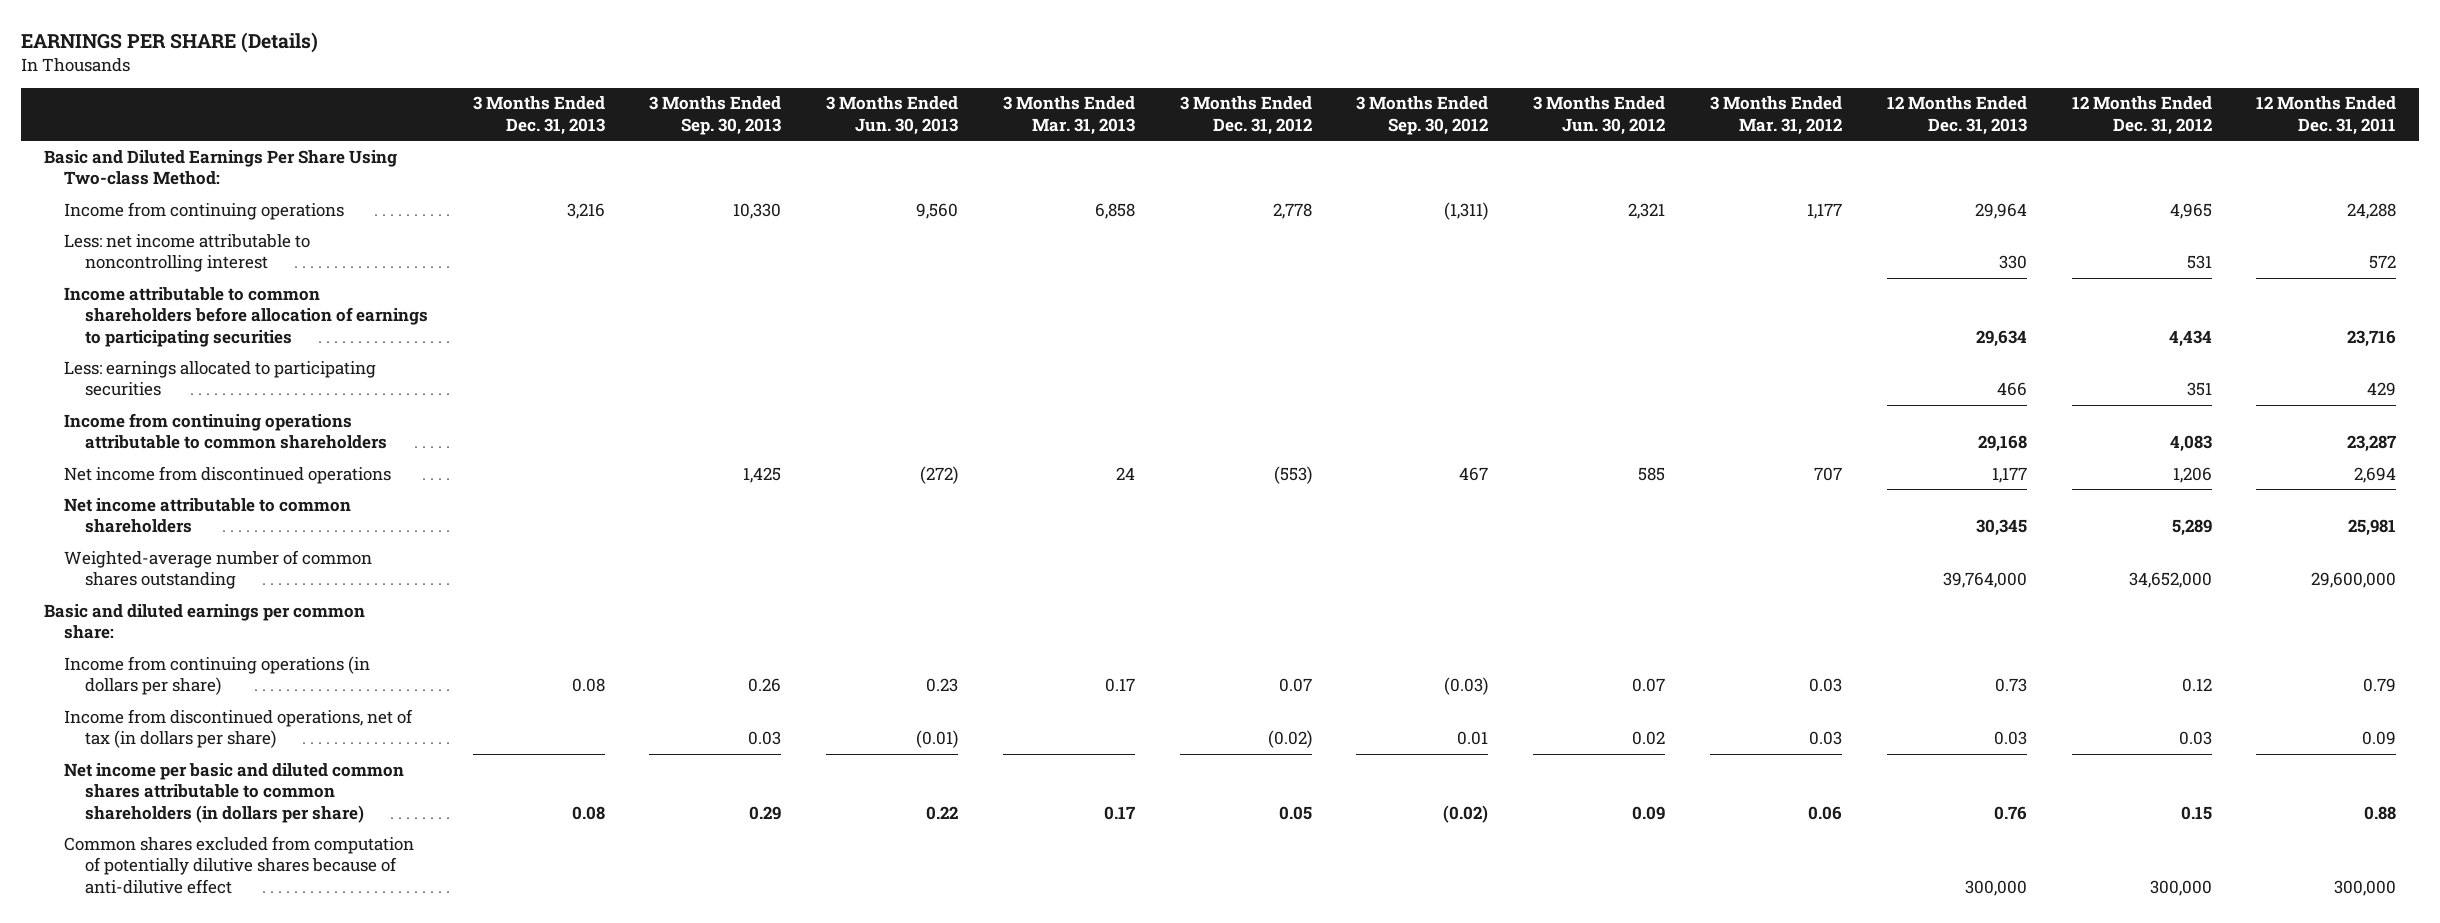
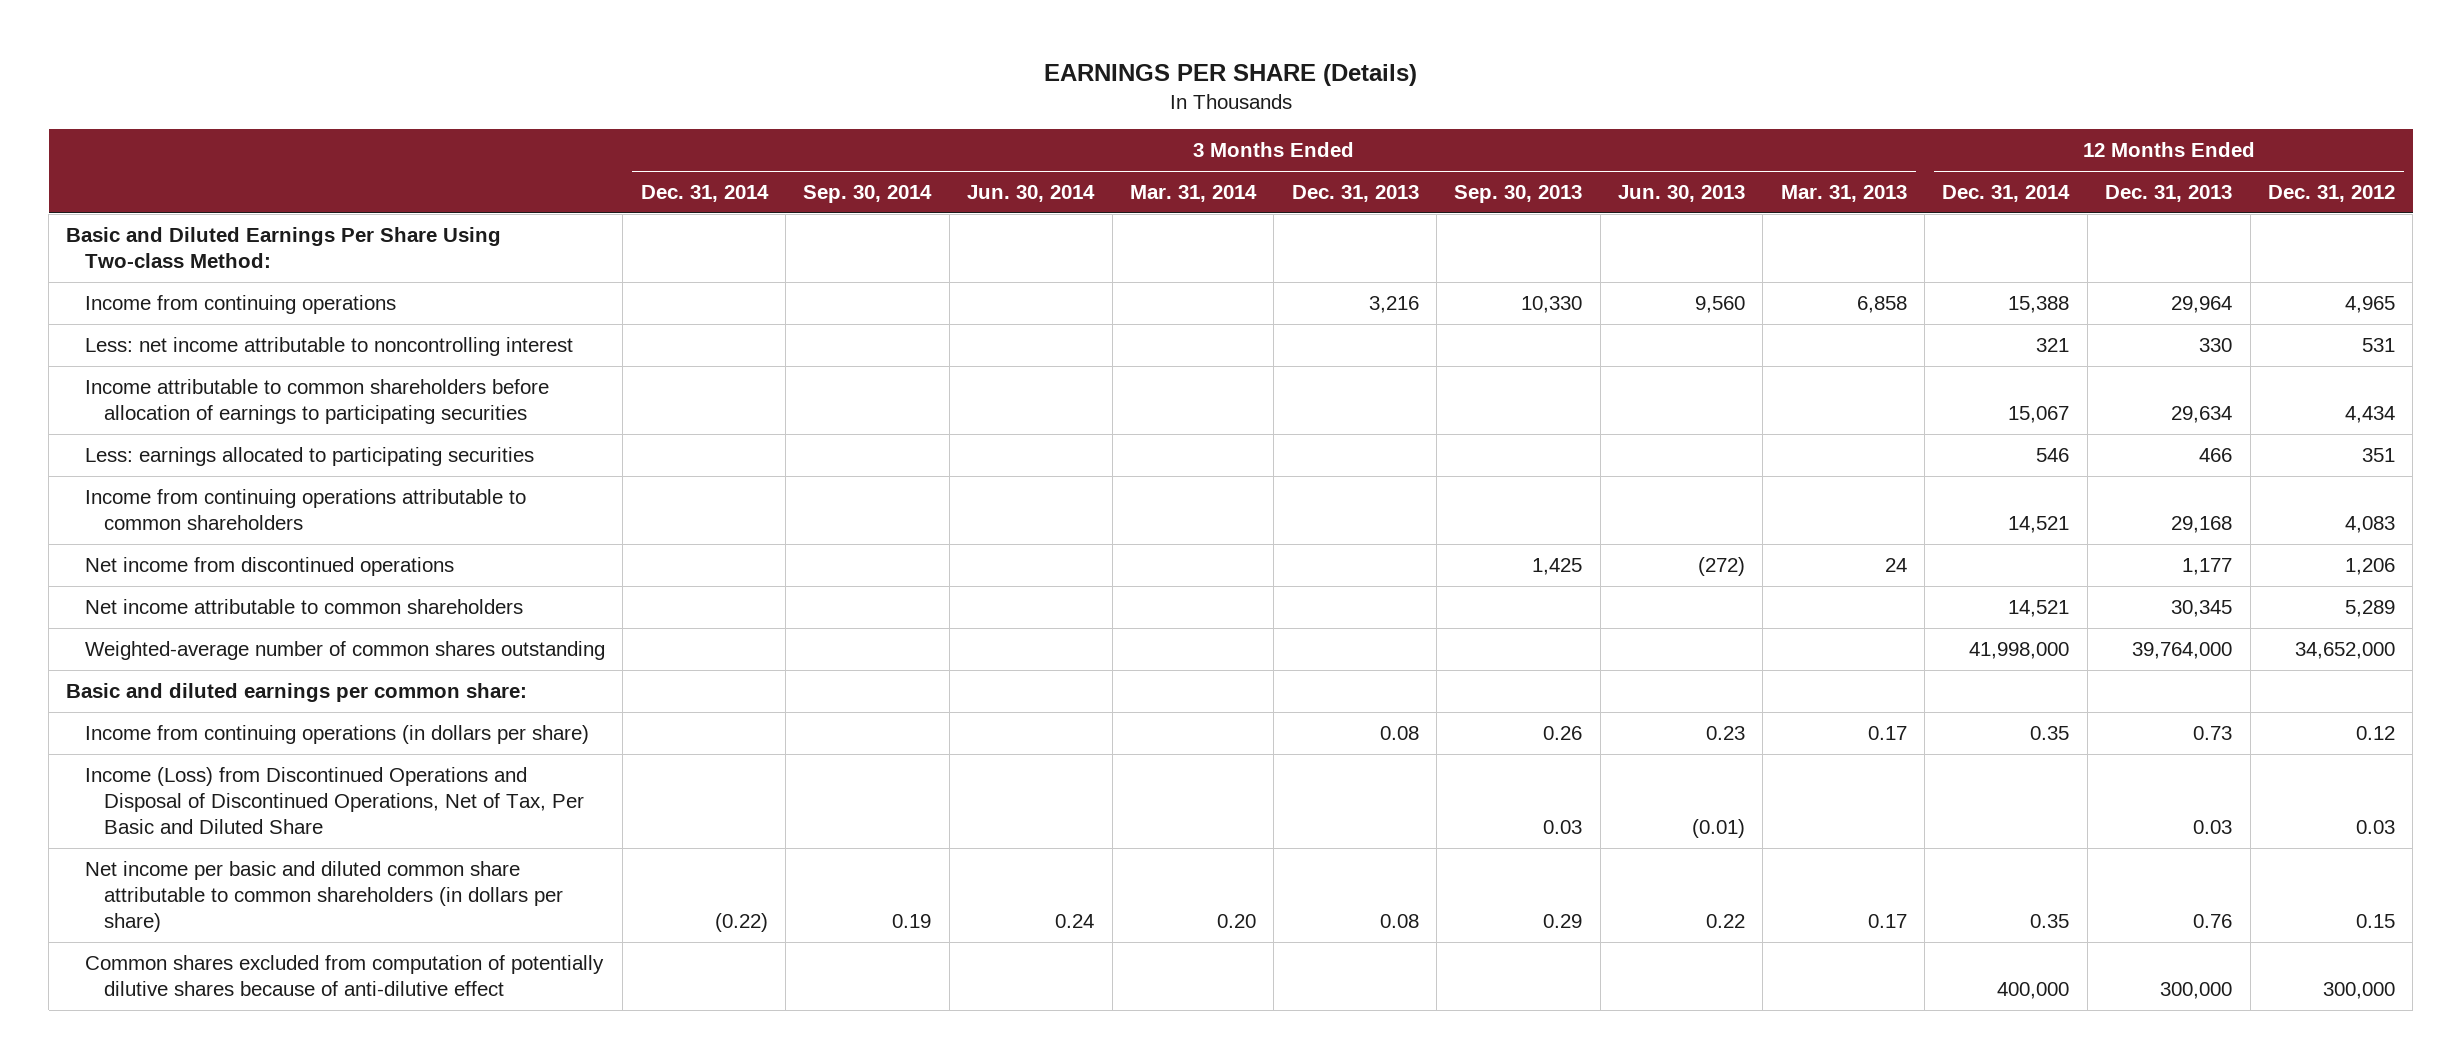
[1179,96,1312,136] 3 Months Ended Dec. 31, 2012 -> none
[1356,96,1489,136] 3 Months Ended Sep. 30, 2012 -> none
[1533,96,1666,136] 3 Months Ended Jun. 30, 2012 -> none
[1709,96,1842,136] 3 Months Ended Mar. 31, 2012 -> none
[2256,96,2397,136] 12 Months Ended Dec. 31, 2011 -> none
none -> [640,185,769,203] Dec. 31, 2014
none -> [803,185,933,204] Sep. 30, 2014
none -> [967,185,1096,203] Jun. 30, 2014
none -> [1129,185,1257,203] Mar. 31, 2014
none -> [1942,185,2071,203] Dec. 31, 2014
[64,708,414,749] Income from discontinued operations, net of tax (in dollars per share) -> [85,766,584,835] Income (Loss) from Discontinued Operations and Disposal of Discontinued Operations, Net of Tax, Per Basic and Diluted Share
[64,762,405,824] Net income per basic and diluted common shares attributable to common shareholders (in dollars per share) -> [85,860,563,933] Net income per basic and diluted common share attributable to common shareholders (in dollars per share)

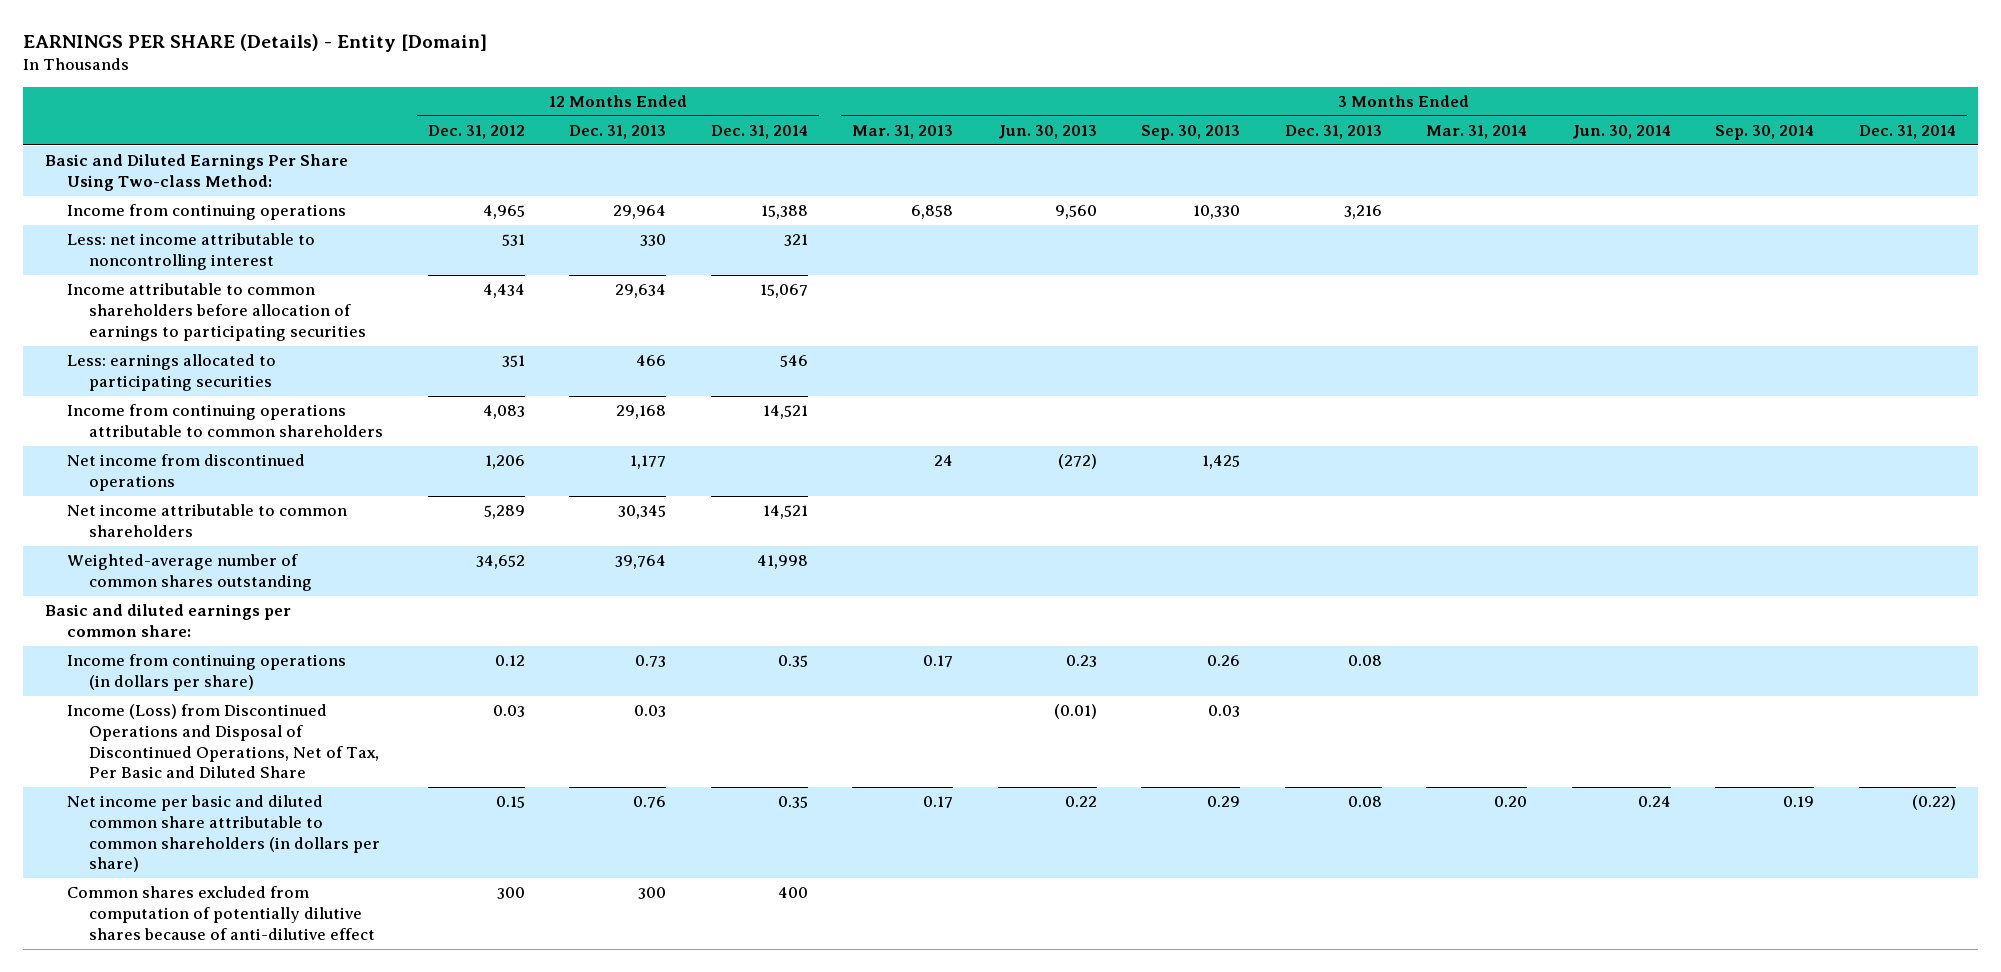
[1043,63,1417,86] EARNINGS PER SHARE (Details) -> [22,34,487,53] EARNINGS PER SHARE (Details) - Entity [Domain]
[1969,641,2070,659] 41,998,000 -> [756,555,808,570] 41,998
[2132,641,2233,659] 39,764,000 -> [615,555,667,570] 39,764
[2294,641,2395,659] 34,652,000 -> [475,555,525,570] 34,652
[1997,982,2070,1000] 400,000 -> [777,887,808,899] 400
[2160,982,2233,1000] 300,000 -> [638,887,667,900] 300
[2322,982,2395,1000] 300,000 -> [496,887,525,900] 300

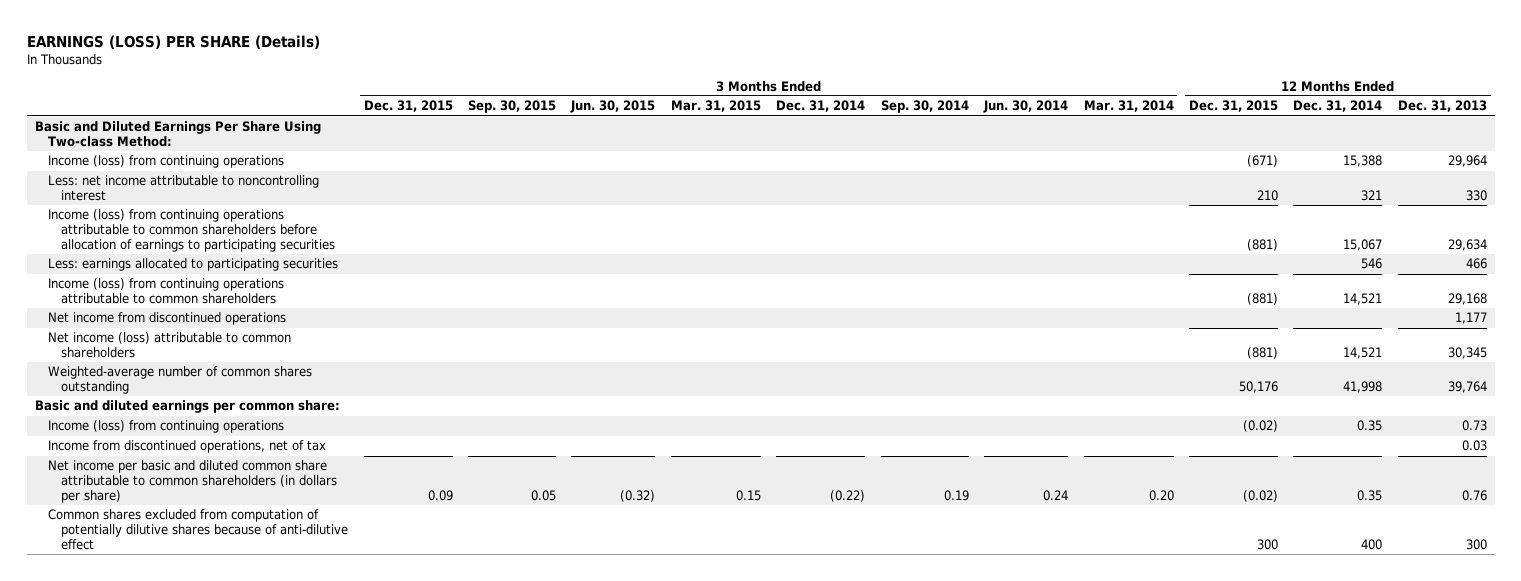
[22,34,487,53] EARNINGS PER SHARE (Details) - Entity [Domain] -> [26,34,320,49] EARNINGS (LOSS) PER SHARE (Details)
[427,124,525,139] Dec. 31, 2012 -> none
[852,124,954,139] Mar. 31, 2013 -> none
[997,124,1097,139] Jun. 30, 2013 -> none
[1141,124,1241,140] Sep. 30, 2013 -> none
[1284,124,1382,139] Dec. 31, 2013 -> none
none -> [363,100,453,113] Dec. 31, 2015
none -> [468,100,557,114] Sep. 30, 2015
none -> [570,100,656,114] Jun. 30, 2015
none -> [670,100,761,113] Mar. 31, 2015
none -> [1189,100,1279,113] Dec. 31, 2015
[67,204,347,221] Income from continuing operations -> [47,155,284,169] Income (loss) from continuing operations
[67,283,367,341] Income attributable to common shareholders before allocation of earnings to participating securities -> [47,209,336,252] Income (loss) from continuing operations attributable to common shareholders before allocation of earnings to participating securities
[67,404,384,437] Income from continuing operations attributable to common shareholders -> [47,278,284,305] Income (loss) from continuing operations attributable to common shareholders
[67,504,348,537] Net income attributable to common shareholders -> [47,332,291,359] Net income (loss) attributable to common shareholders
[67,654,347,691] Income from continuing operations (in dollars per share) -> [47,420,284,434] Income (loss) from continuing operations
[67,704,380,779] Income (Loss) from Discontinued Operations and Disposal of Discontinued Operations, Net of Tax, Per Basic and Diluted Share -> [47,440,326,454] Income from discontinued operations, net of tax

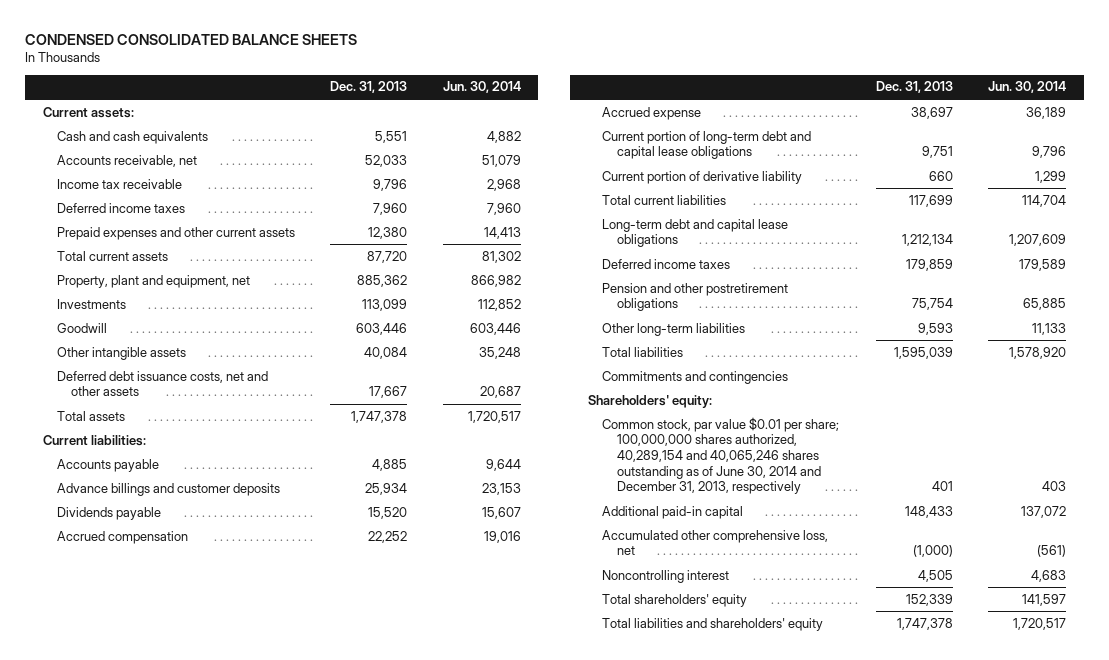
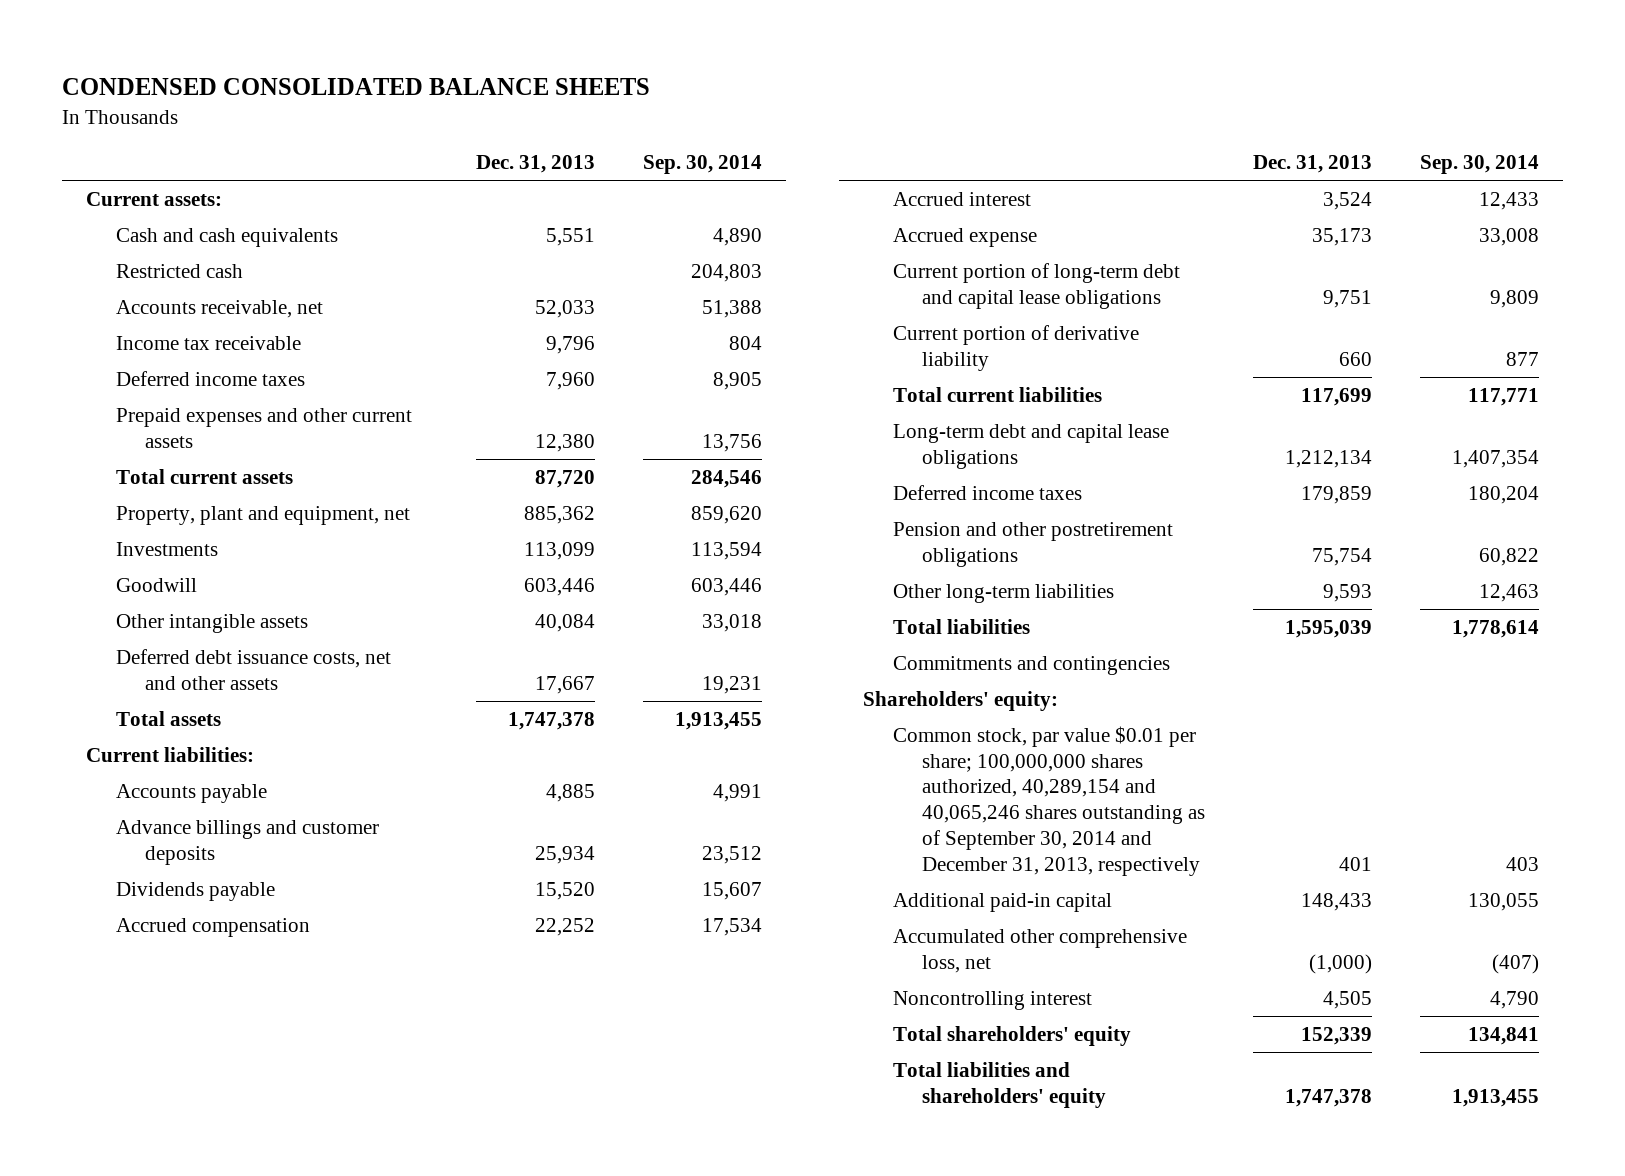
[442,81,521,94] Jun. 30, 2014 -> none
none -> [643,155,763,175] Sep. 30, 2014
none -> [115,263,243,278] Restricted cash
none -> [892,191,1031,206] Accrued interest
[910,106,953,119] 38,697 -> [1312,227,1373,246] 35,173
[602,416,840,495] Common stock, par value $0.01 per share; 100,000,000 shares authorized, 40,289,154 and 40,065,246 shares outstanding as of June 30, 2014 and December 31, 2013, respectively -> [892,725,1205,876] Common stock, par value $0.01 per share; 100,000,000 shares authorized, 40,289,154 and 40,065,246 shares outstanding as of September 30, 2014 and December 31, 2013, respectively

